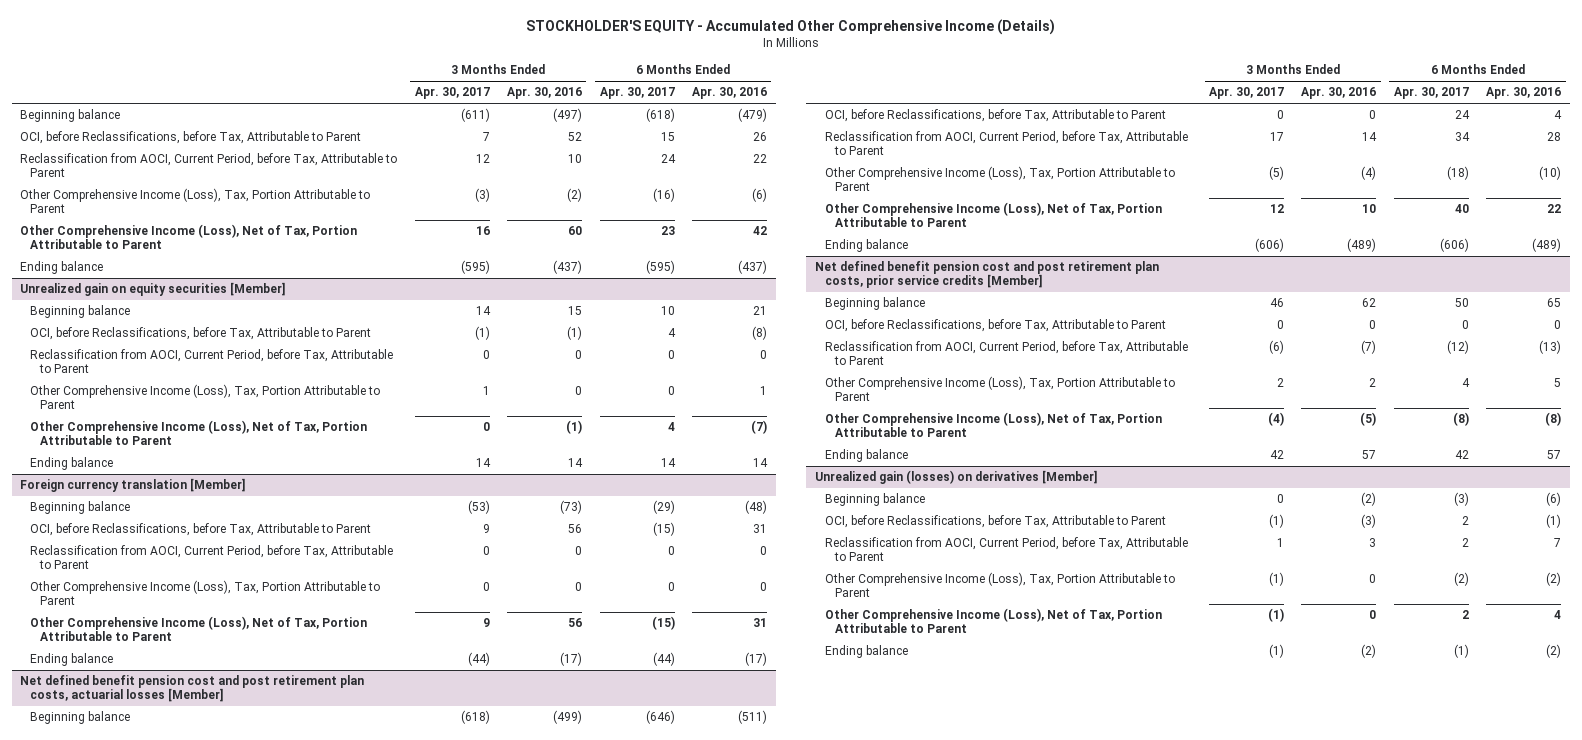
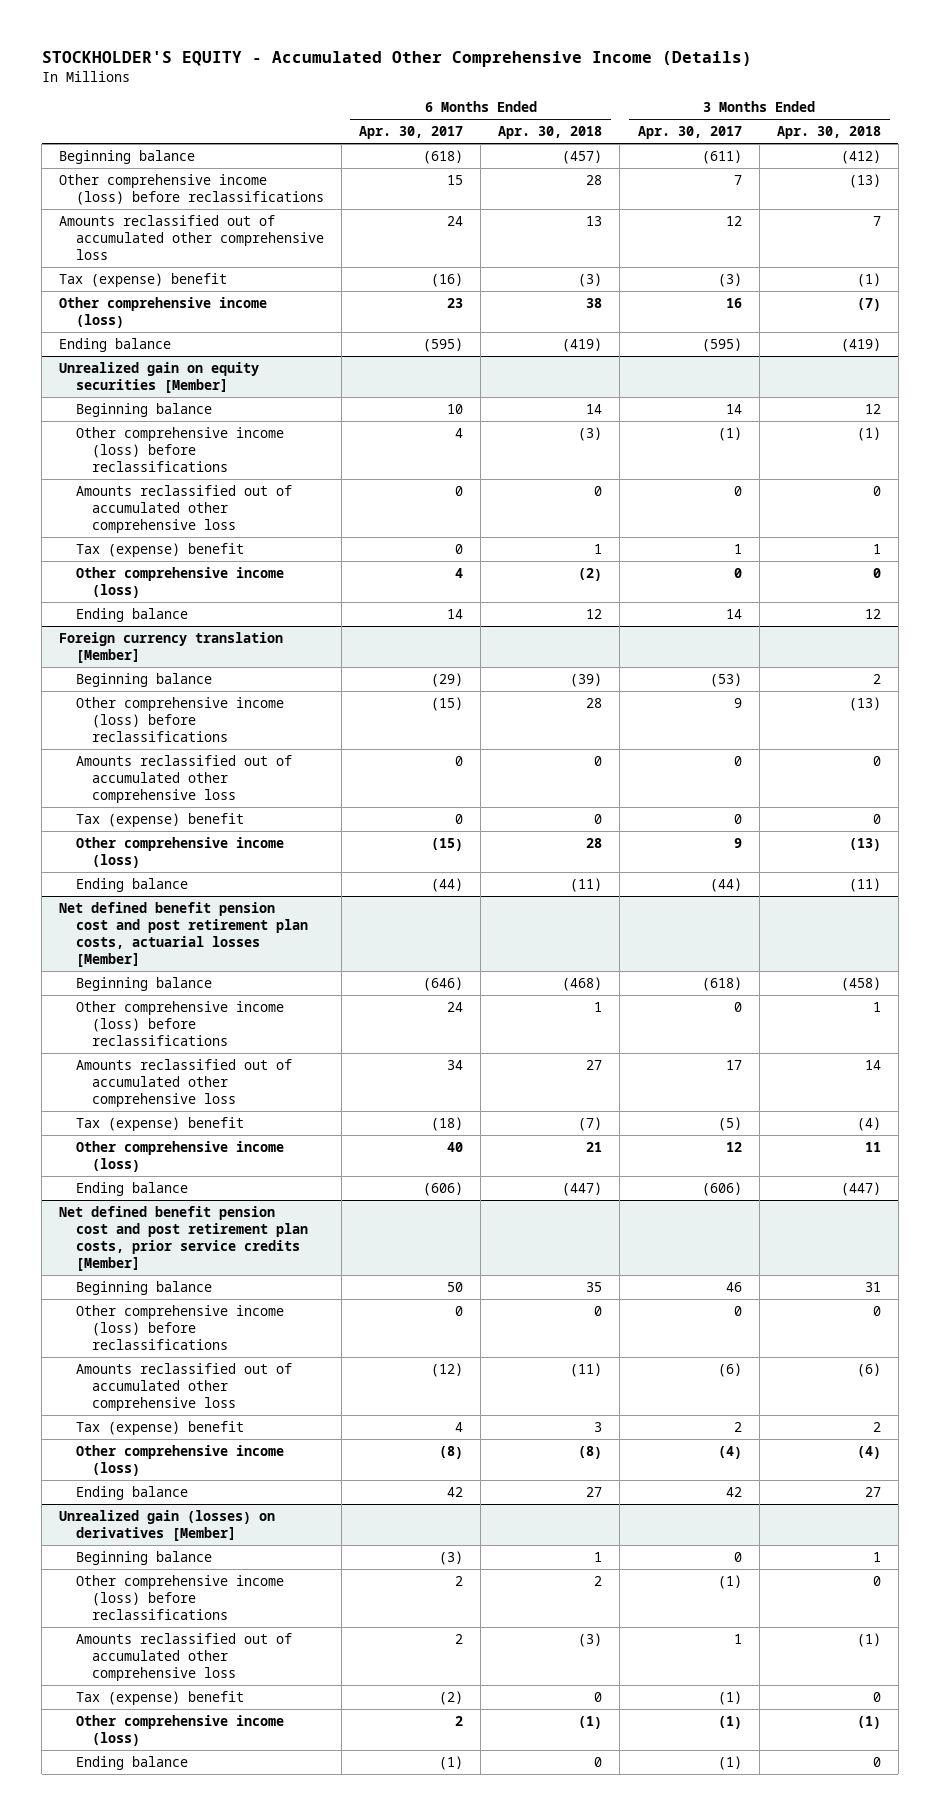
[507,87,583,100] Apr. 30, 2016 -> none
[691,87,767,100] Apr. 30, 2016 -> none
none -> [498,126,603,140] Apr. 30, 2018
none -> [776,126,881,140] Apr. 30, 2018
[20,131,362,145] OCI, before Reclassifications, before Tax, Attributable to Parent -> [59,173,324,206] Other comprehensive income (loss) before reclassifications
[20,153,398,178] Reclassification from AOCI, Current Period, before Tax, Attributable to Parent -> [59,214,324,261] Amounts reclassified out of accumulated other comprehensive loss
[20,188,371,214] Other Comprehensive Income (Loss), Tax, Portion Attributable to Parent -> [59,272,228,287] Tax (expense) benefit
[20,224,358,250] Other Comprehensive Income (Loss), Net of Tax, Portion Attributable to Parent -> [59,296,268,329] Other comprehensive income (loss)
[30,327,372,341] OCI, before Reclassifications, before Tax, Attributable to Parent -> [75,426,284,473] Other comprehensive income (loss) before reclassifications
[30,349,394,374] Reclassification from AOCI, Current Period, before Tax, Attributable to Parent -> [75,484,292,534] Amounts reclassified out of accumulated other comprehensive loss
[30,384,381,410] Other Comprehensive Income (Loss), Tax, Portion Attributable to Parent -> [75,542,244,557] Tax (expense) benefit
[30,420,368,446] Other Comprehensive Income (Loss), Net of Tax, Portion Attributable to Parent -> [75,566,284,599] Other comprehensive income (loss)
[30,523,372,537] OCI, before Reclassifications, before Tax, Attributable to Parent -> [75,696,284,743] Other comprehensive income (loss) before reclassifications
[30,545,394,570] Reclassification from AOCI, Current Period, before Tax, Attributable to Parent -> [75,754,292,804] Amounts reclassified out of accumulated other comprehensive loss
[30,580,381,606] Other Comprehensive Income (Loss), Tax, Portion Attributable to Parent -> [75,812,244,827] Tax (expense) benefit
[30,616,368,642] Other Comprehensive Income (Loss), Net of Tax, Portion Attributable to Parent -> [75,836,284,869] Other comprehensive income (loss)
[824,109,1166,123] OCI, before Reclassifications, before Tax, Attributable to Parent -> [75,1000,284,1047] Other comprehensive income (loss) before reclassifications
[824,131,1188,156] Reclassification from AOCI, Current Period, before Tax, Attributable to Parent -> [75,1058,292,1108] Amounts reclassified out of accumulated other comprehensive loss
[824,166,1175,192] Other Comprehensive Income (Loss), Tax, Portion Attributable to Parent -> [75,1116,244,1131] Tax (expense) benefit
[824,202,1162,228] Other Comprehensive Income (Loss), Net of Tax, Portion Attributable to Parent -> [75,1140,284,1173] Other comprehensive income (loss)
[824,319,1166,333] OCI, before Reclassifications, before Tax, Attributable to Parent -> [75,1304,284,1351] Other comprehensive income (loss) before reclassifications
[824,341,1188,366] Reclassification from AOCI, Current Period, before Tax, Attributable to Parent -> [75,1362,292,1412] Amounts reclassified out of accumulated other comprehensive loss
[824,376,1175,402] Other Comprehensive Income (Loss), Tax, Portion Attributable to Parent -> [75,1420,244,1435] Tax (expense) benefit
[824,412,1162,438] Other Comprehensive Income (Loss), Net of Tax, Portion Attributable to Parent -> [75,1444,284,1477] Other comprehensive income (loss)
[824,515,1166,529] OCI, before Reclassifications, before Tax, Attributable to Parent -> [75,1574,284,1621] Other comprehensive income (loss) before reclassifications
[824,537,1188,562] Reclassification from AOCI, Current Period, before Tax, Attributable to Parent -> [75,1632,292,1682] Amounts reclassified out of accumulated other comprehensive loss
[824,572,1175,598] Other Comprehensive Income (Loss), Tax, Portion Attributable to Parent -> [75,1690,244,1705] Tax (expense) benefit
[824,608,1162,634] Other Comprehensive Income (Loss), Net of Tax, Portion Attributable to Parent -> [75,1714,284,1747] Other comprehensive income (loss)

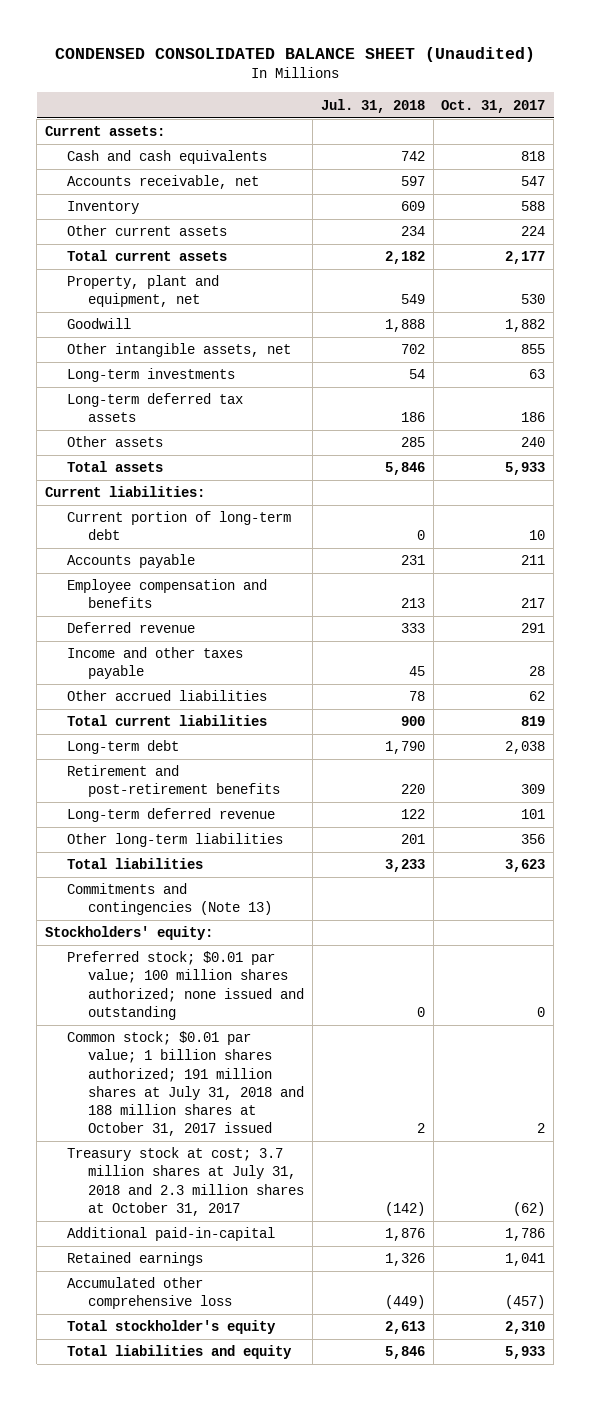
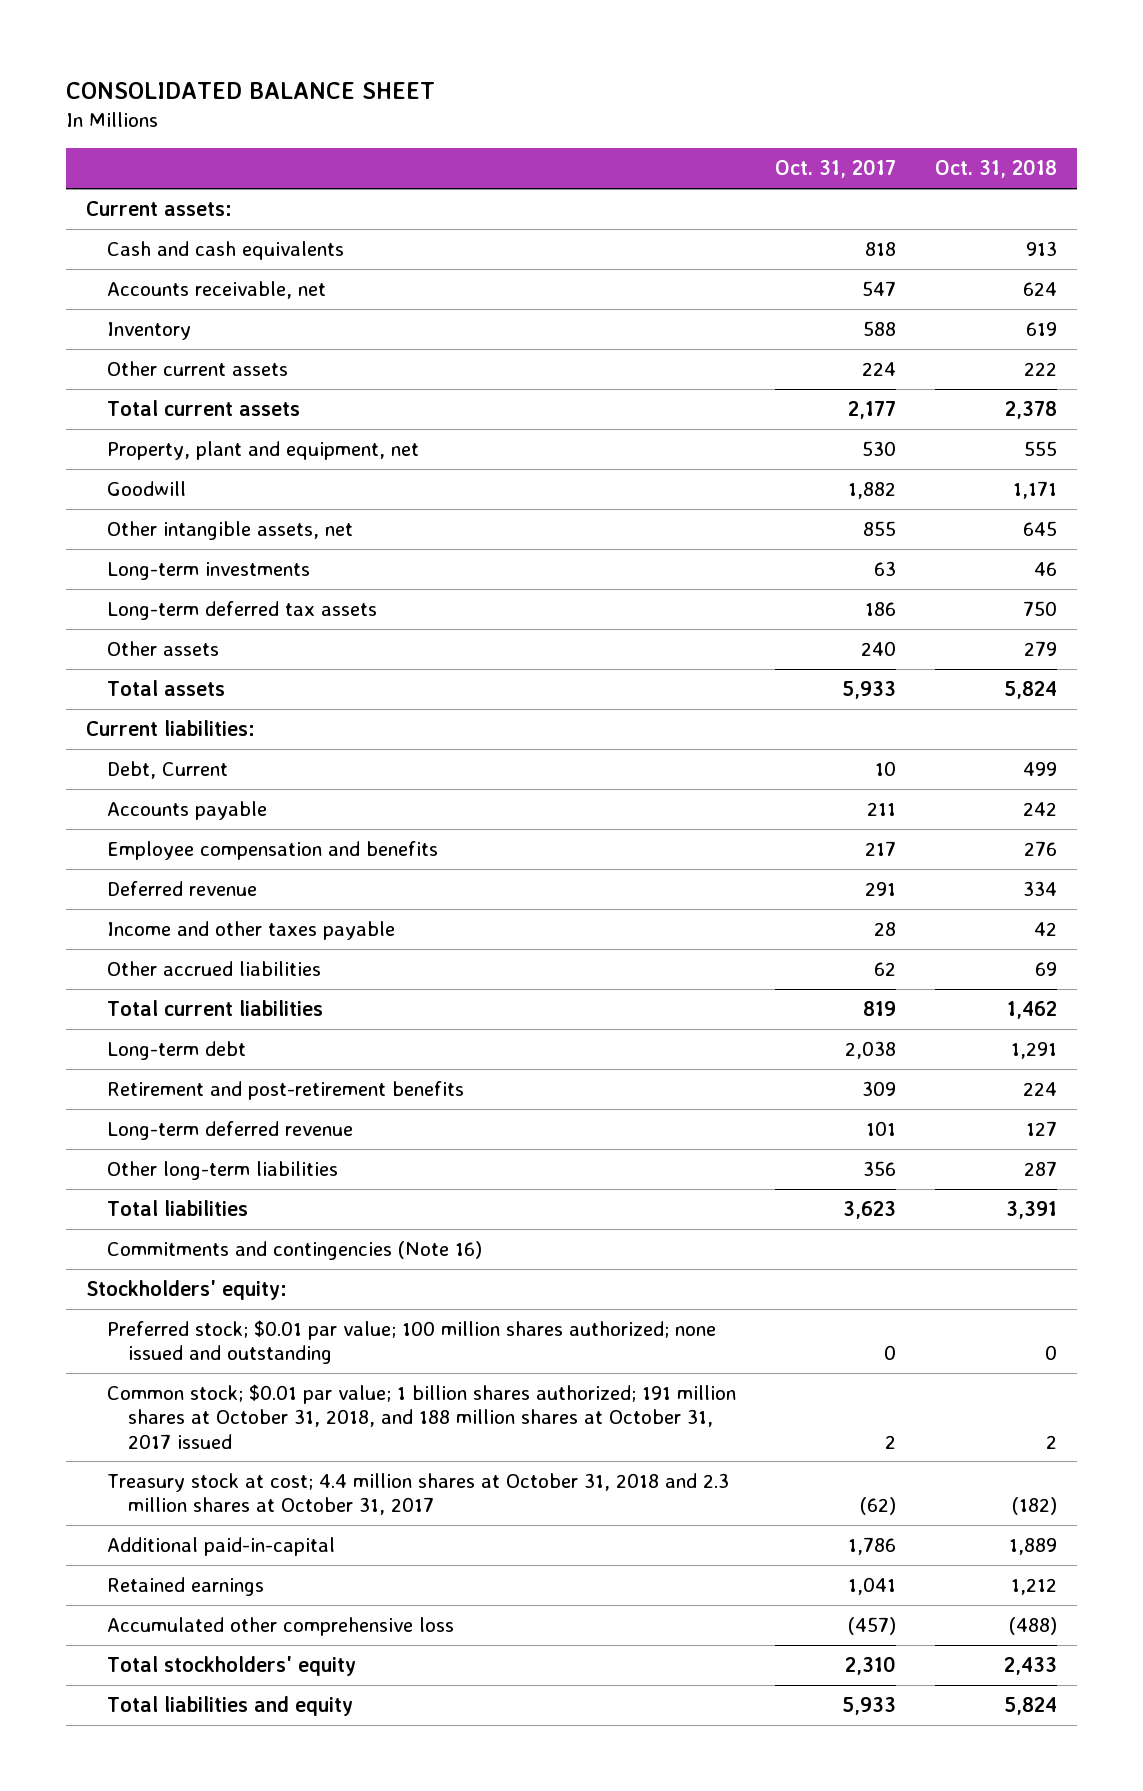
[55,46,536,62] CONDENSED CONSOLIDATED BALANCE SHEET (Unaudited) -> [66,81,436,99] CONSOLIDATED BALANCE SHEET
[320,98,425,113] Jul. 31, 2018 -> none
none -> [935,159,1058,179] Oct. 31, 2018
[66,511,291,541] Current portion of long-term debt -> [106,761,228,780] Debt, Current
[66,883,273,916] Commitments and contingencies (Note 13) -> [106,1241,482,1261] Commitments and contingencies (Note 16)
[66,1031,305,1136] Common stock; $0.01 par value; 1 billion shares authorized; 191 million shares at July 31, 2018 and 188 million shares at October 31, 2017 issued -> [106,1384,736,1449] Common stock; $0.01 par value; 1 billion shares authorized; 191 million shares at October 31, 2018, and 188 million shares at October 31, 2017 issued
[66,1147,305,1216] Treasury stock at cost; 3.7 million shares at July 31, 2018 and 2.3 million shares at October 31, 2017 -> [106,1473,729,1516] Treasury stock at cost; 4.4 million shares at October 31, 2018 and 2.3 million shares at October 31, 2017
[66,1320,276,1335] Total stockholder's equity -> [106,1656,356,1677] Total stockholders' equity

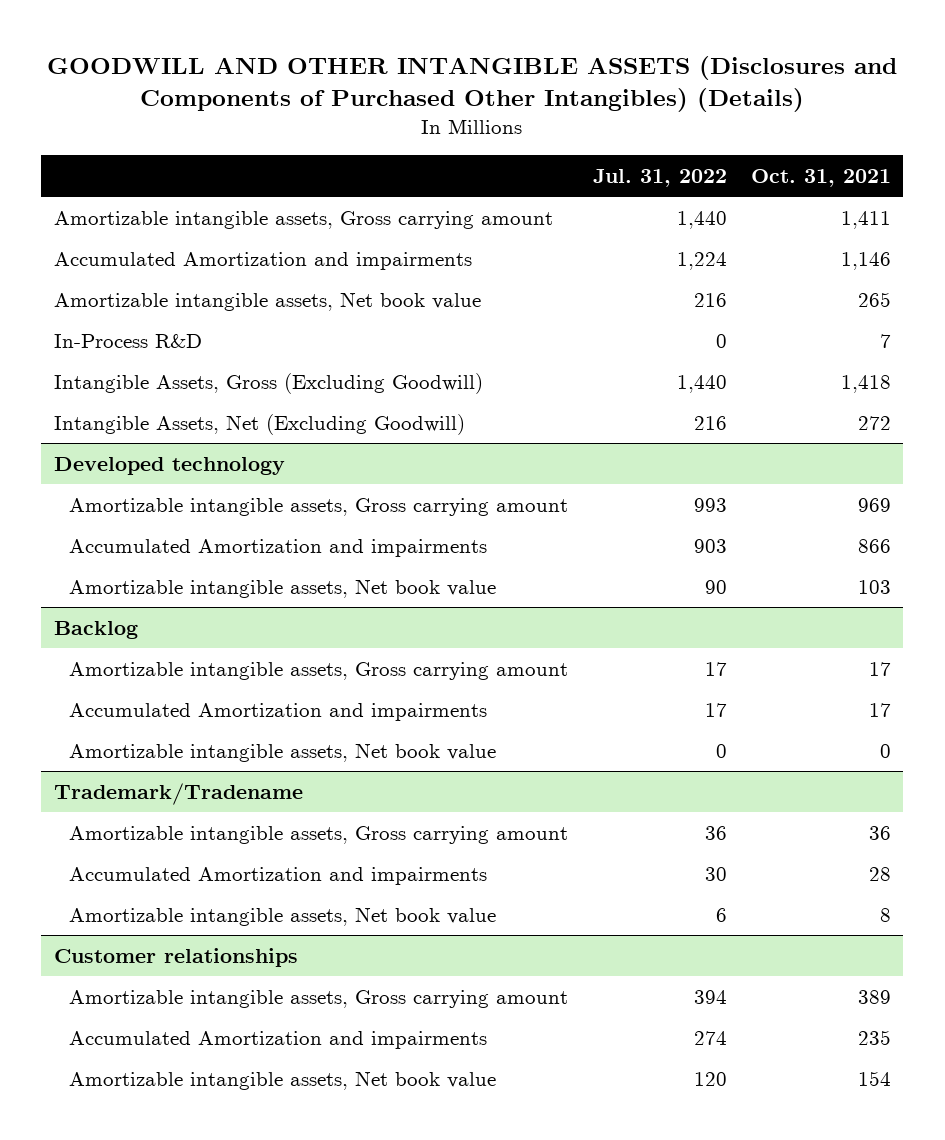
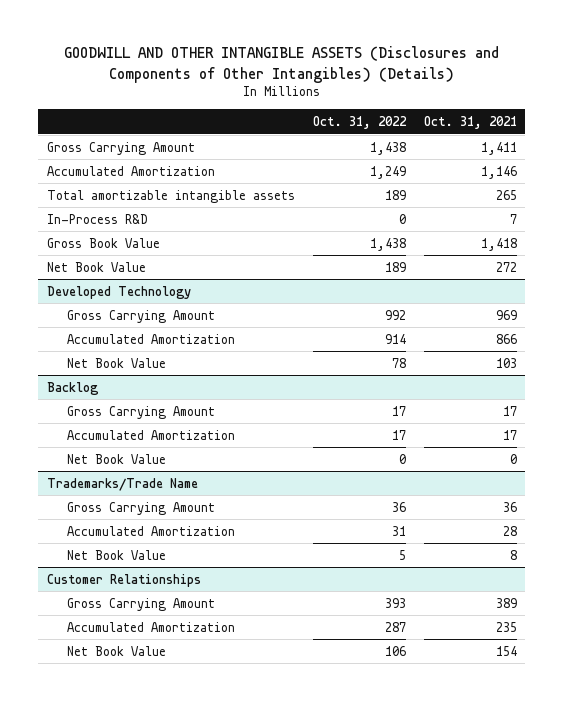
[47,55,898,113] GOODWILL AND OTHER INTANGIBLE ASSETS (Disclosures and Components of Purchased Other Intangibles) (Details) -> [63,46,499,83] GOODWILL AND OTHER INTANGIBLE ASSETS (Disclosures and Components of Other Intangibles) (Details)
[592,168,727,187] Jul. 31, 2022 -> none
none -> [312,115,407,129] Oct. 31, 2022
[53,210,553,229] Amortizable intangible assets, Gross carrying amount -> [47,141,196,155] Gross Carrying Amount
[53,251,472,270] Accumulated Amortization and impairments -> [47,165,216,176] Accumulated Amortization
[53,291,481,311] Amortizable intangible assets, Net book value -> [47,189,296,203] Total amortizable intangible assets
[53,372,483,394] Intangible Assets, Gross (Excluding Goodwill) -> [47,237,161,248] Gross Book Value
[53,413,465,435] Intangible Assets, Net (Excluding Goodwill) -> [47,261,147,272] Net Book Value
[53,456,285,475] Developed technology -> [47,285,192,299] Developed Technology
[69,497,569,516] Amortizable intangible assets, Gross carrying amount -> [66,309,215,323] Gross Carrying Amount
[69,538,488,557] Accumulated Amortization and impairments -> [66,333,235,344] Accumulated Amortization
[69,578,497,598] Amortizable intangible assets, Net book value -> [66,357,166,368] Net Book Value
[69,661,569,680] Amortizable intangible assets, Gross carrying amount -> [66,405,215,419] Gross Carrying Amount
[69,702,488,721] Accumulated Amortization and impairments -> [66,429,235,440] Accumulated Amortization
[69,742,497,762] Amortizable intangible assets, Net book value -> [66,453,166,464] Net Book Value
[53,782,303,805] Trademark/Tradename -> [47,477,199,491] Trademarks/Trade Name
[69,825,569,844] Amortizable intangible assets, Gross carrying amount -> [66,501,215,515] Gross Carrying Amount
[69,866,488,885] Accumulated Amortization and impairments -> [66,525,235,536] Accumulated Amortization
[69,906,497,926] Amortizable intangible assets, Net book value -> [66,549,166,560] Net Book Value
[53,947,298,967] Customer relationships -> [47,573,202,587] Customer Relationships
[69,989,569,1008] Amortizable intangible assets, Gross carrying amount -> [66,597,215,611] Gross Carrying Amount
[69,1030,488,1049] Accumulated Amortization and impairments -> [66,621,235,632] Accumulated Amortization
[69,1070,497,1090] Amortizable intangible assets, Net book value -> [66,645,166,656] Net Book Value

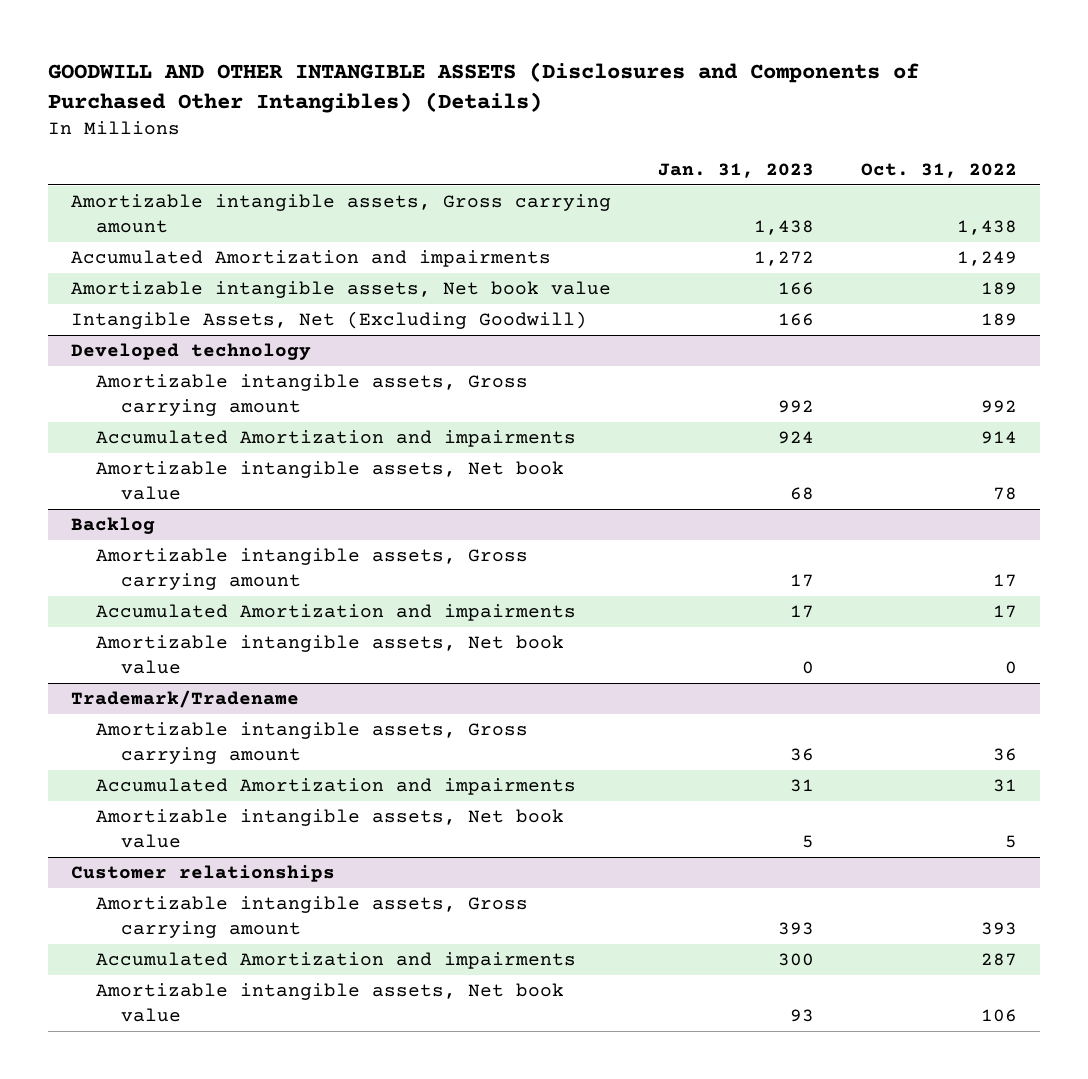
[63,46,499,83] GOODWILL AND OTHER INTANGIBLE ASSETS (Disclosures and Components of Other Intangibles) (Details) -> [47,61,919,113] GOODWILL AND OTHER INTANGIBLE ASSETS (Disclosures and Components of Purchased Other Intangibles) (Details)
[423,115,517,129] Oct. 31, 2021 -> none
none -> [657,162,814,178] Jan. 31, 2023
[47,213,149,224] In-Process R&D -> none
[47,237,161,248] Gross Book Value -> none
[47,141,196,155] Gross Carrying Amount -> [71,194,612,234] Amortizable intangible assets, Gross carrying amount
[47,165,216,176] Accumulated Amortization -> [71,250,552,268] Accumulated Amortization and impairments
[47,189,296,203] Total amortizable intangible assets -> [71,281,612,299] Amortizable intangible assets, Net book value
[47,261,147,272] Net Book Value -> [71,311,588,330] Intangible Assets, Net (Excluding Goodwill)
[47,285,192,299] Developed Technology -> [71,343,312,361] Developed technology
[66,309,215,323] Gross Carrying Amount -> [95,374,528,417] Amortizable intangible assets, Gross carrying amount
[66,333,235,344] Accumulated Amortization -> [95,430,576,448] Accumulated Amortization and impairments
[66,357,166,368] Net Book Value -> [95,461,564,501] Amortizable intangible assets, Net book value
[66,405,215,419] Gross Carrying Amount -> [95,548,528,591] Amortizable intangible assets, Gross carrying amount
[66,429,235,440] Accumulated Amortization -> [95,604,576,622] Accumulated Amortization and impairments
[66,453,166,464] Net Book Value -> [95,635,564,675] Amortizable intangible assets, Net book value
[47,477,199,491] Trademarks/Trade Name -> [71,690,300,709] Trademark/Tradename
[66,501,215,515] Gross Carrying Amount -> [95,722,528,765] Amortizable intangible assets, Gross carrying amount
[66,525,235,536] Accumulated Amortization -> [95,778,576,796] Accumulated Amortization and impairments
[66,549,166,560] Net Book Value -> [95,809,564,849] Amortizable intangible assets, Net book value
[47,573,202,587] Customer Relationships -> [71,865,336,883] Customer relationships
[66,597,215,611] Gross Carrying Amount -> [95,896,528,939] Amortizable intangible assets, Gross carrying amount
[66,621,235,632] Accumulated Amortization -> [95,952,576,970] Accumulated Amortization and impairments
[66,645,166,656] Net Book Value -> [95,983,564,1023] Amortizable intangible assets, Net book value

